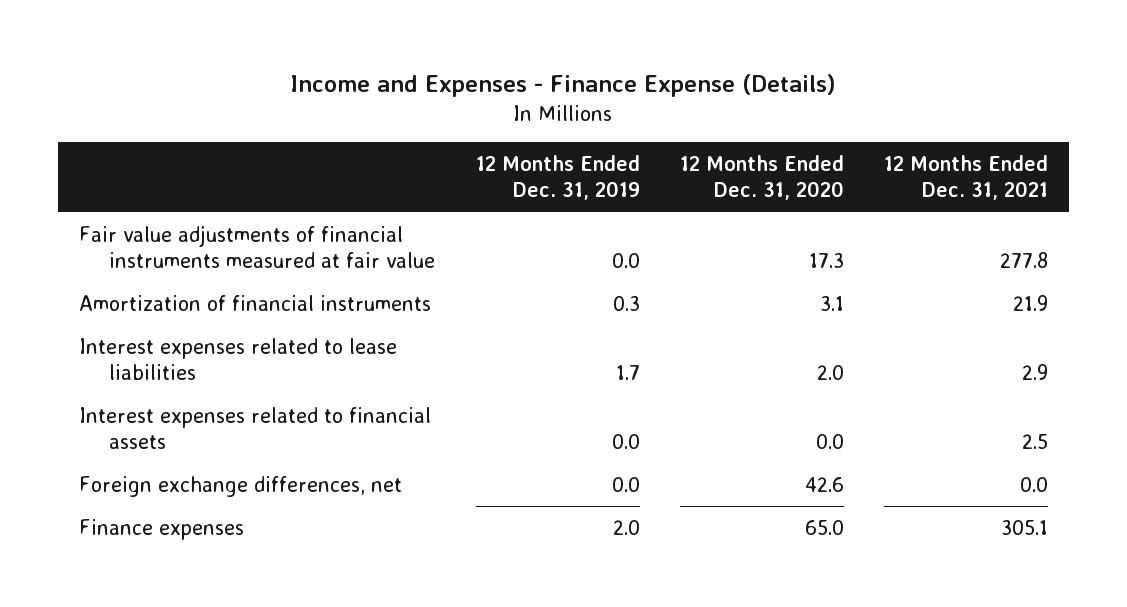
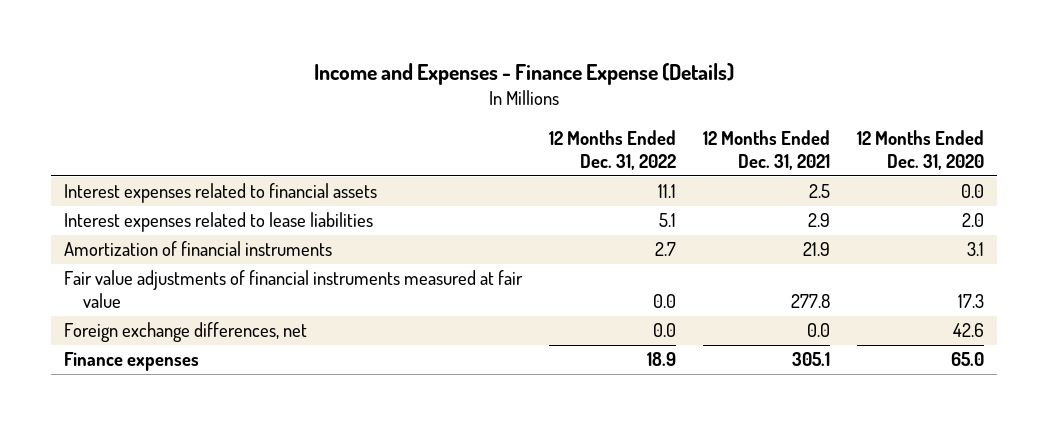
[475,155,640,201] 12 Months Ended Dec. 31, 2019 -> none
none -> [549,130,677,171] 12 Months Ended Dec. 31, 2022
[78,337,397,380] Interest expenses related to lease liabilities -> [64,212,374,233] Interest expenses related to lease liabilities
[78,294,431,311] Amortization of financial instruments -> [64,241,333,257] Amortization of financial instruments
[78,224,436,268] Fair value adjustments of financial instruments measured at fair value -> [64,270,524,309] Fair value adjustments of financial instruments measured at fair value

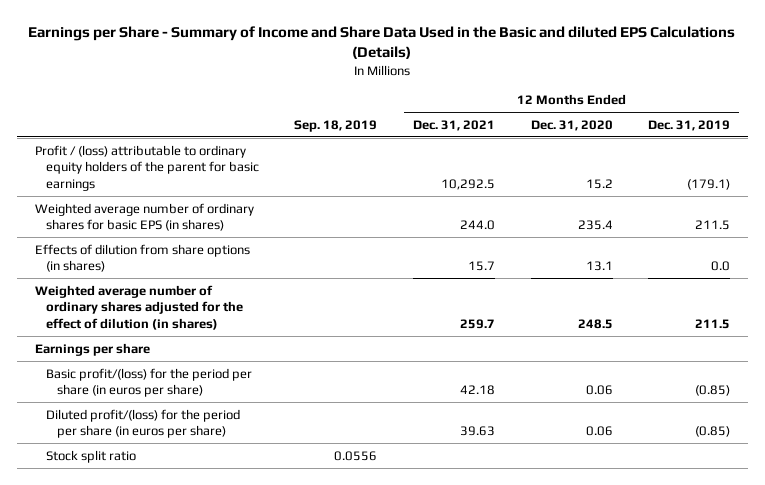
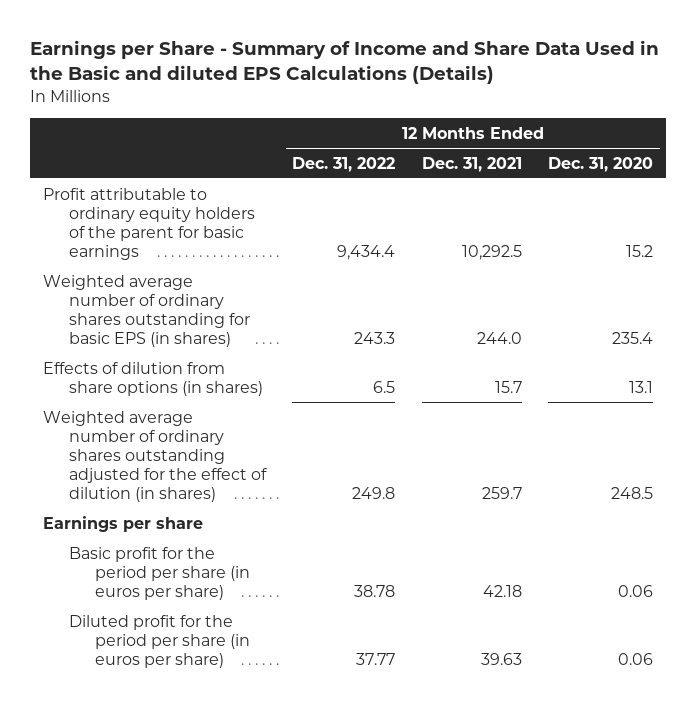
[294,119,378,132] Sep. 18, 2019 -> none
[648,119,731,131] Dec. 31, 2019 -> none
none -> [292,156,396,172] Dec. 31, 2022
[34,144,259,192] Profit / (loss) attributable to ordinary equity holders of the parent for basic earnings -> [43,187,255,260] Profit attributable to ordinary equity holders of the parent for basic earnings
[34,202,254,232] Weighted average number of ordinary shares for basic EPS (in shares) -> [43,274,250,347] Weighted average number of ordinary shares outstanding for basic EPS (in shares)
[34,284,243,331] Weighted average number of ordinary shares adjusted for the effect of dilution (in shares) -> [43,410,267,502] Weighted average number of ordinary shares outstanding adjusted for the effect of dilution (in shares)
[45,449,136,463] Stock split ratio -> none
[45,367,252,398] Basic profit/(loss) for the period per share (in euros per share) -> [68,546,250,600] Basic profit for the period per share (in euros per share)
[45,408,240,439] Diluted profit/(loss) for the period per share (in euros per share) -> [68,614,250,668] Diluted profit for the period per share (in euros per share)

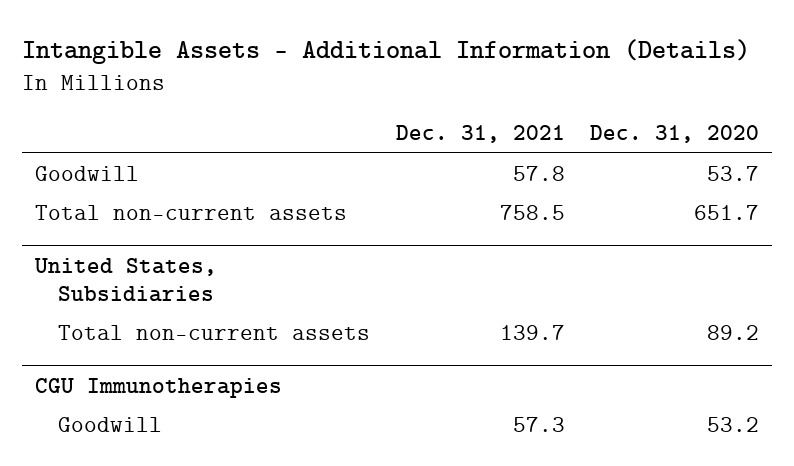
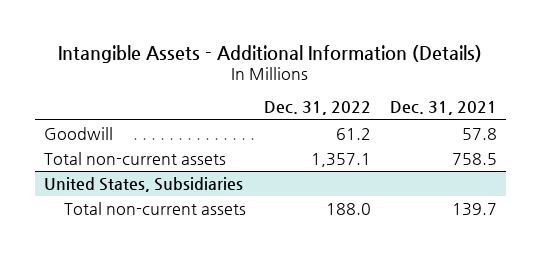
[590,125,760,144] Dec. 31, 2020 -> none
none -> [264,101,372,116] Dec. 31, 2022
[34,377,282,398] CGU Immunotherapies -> none
[57,416,162,432] Goodwill -> none

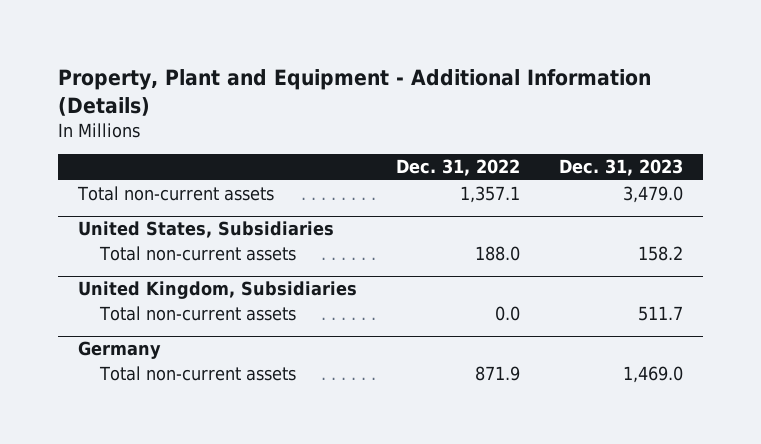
[58,44,483,63] Intangible Assets - Additional Information (Details) -> [58,69,652,116] Property, Plant and Equipment - Additional Information (Details)
[389,101,497,116] Dec. 31, 2021 -> none
none -> [559,159,684,177] Dec. 31, 2023
[44,126,114,140] Goodwill -> none
none -> [77,281,357,300] United Kingdom, Subsidiaries
none -> [98,306,296,322] Total non-current assets
none -> [77,341,161,360] Germany
none -> [98,366,296,382] Total non-current assets

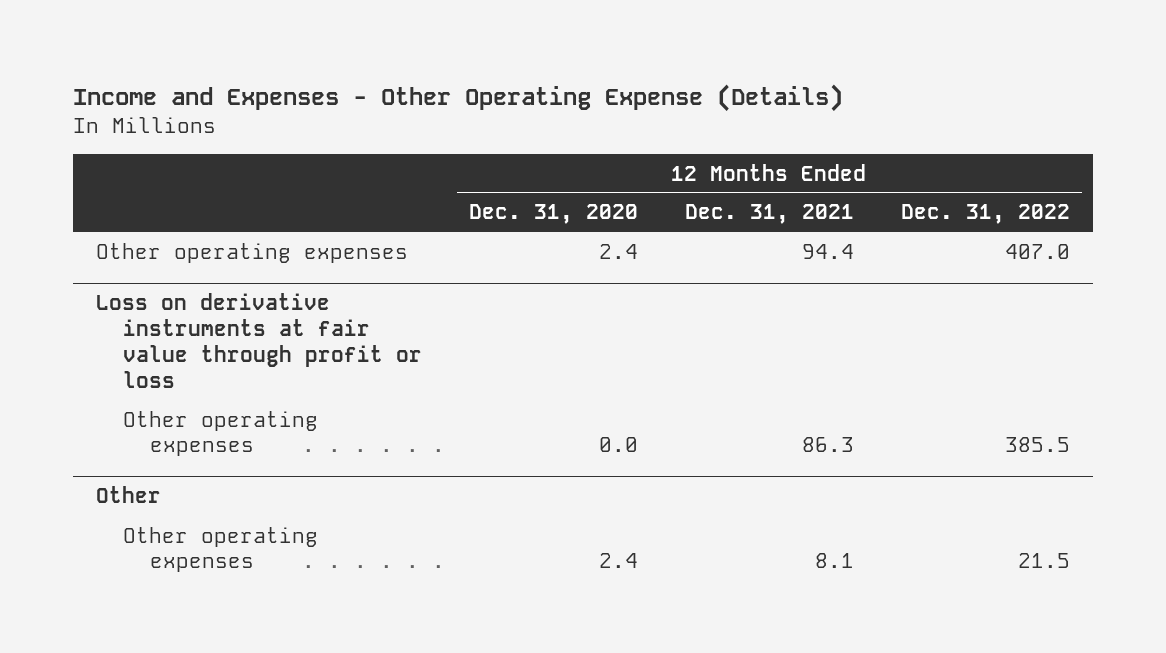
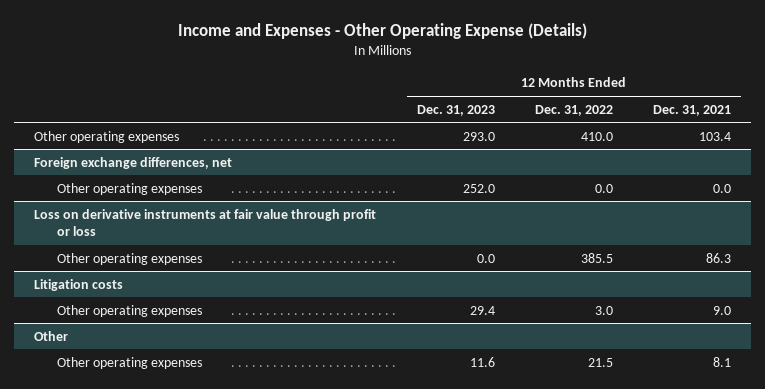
[468,204,638,225] Dec. 31, 2020 -> none
none -> [416,104,495,116] Dec. 31, 2023
[801,243,854,259] 94.4 -> [698,131,731,141] 103.4
[1004,243,1070,259] 407.0 -> [580,131,613,141] 410.0
none -> [34,156,233,169] Foreign exchange differences, net
none -> [56,182,202,195] Other operating expenses
none -> [34,278,124,291] Litigation costs
none -> [56,304,202,317] Other operating expenses

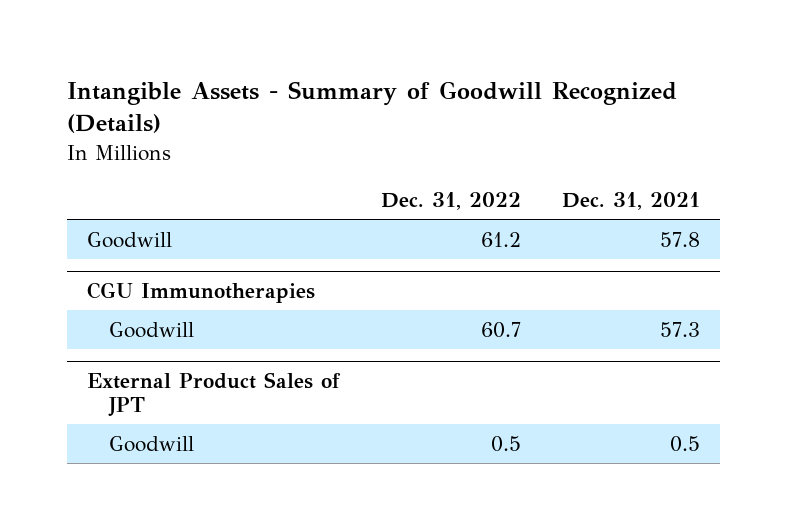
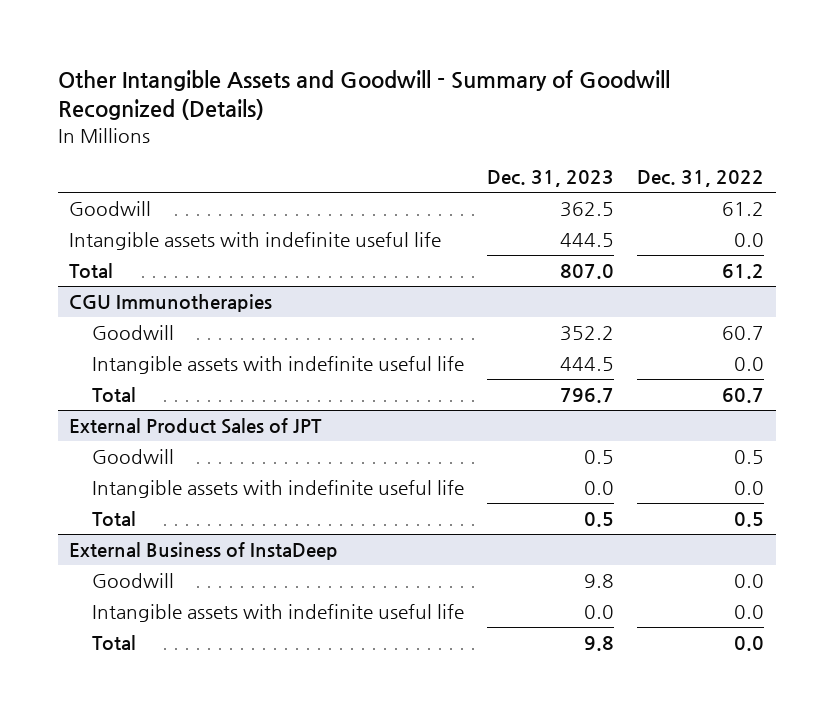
[66,81,677,134] Intangible Assets - Summary of Goodwill Recognized (Details) -> [57,70,670,121] Other Intangible Assets and Goodwill - Summary of Goodwill Recognized (Details)
[562,191,701,210] Dec. 31, 2021 -> none
none -> [487,170,615,188] Dec. 31, 2023
none -> [69,232,442,251] Intangible assets with indefinite useful life
none -> [69,263,114,279] Total
none -> [92,356,465,375] Intangible assets with indefinite useful life
none -> [92,387,137,403] Total
none -> [92,480,465,499] Intangible assets with indefinite useful life
none -> [92,511,137,527] Total
none -> [69,542,339,561] External Business of InstaDeep
none -> [92,573,175,589] Goodwill
none -> [92,604,465,623] Intangible assets with indefinite useful life
none -> [92,635,137,651] Total

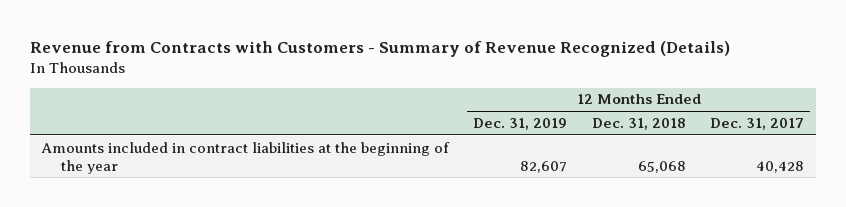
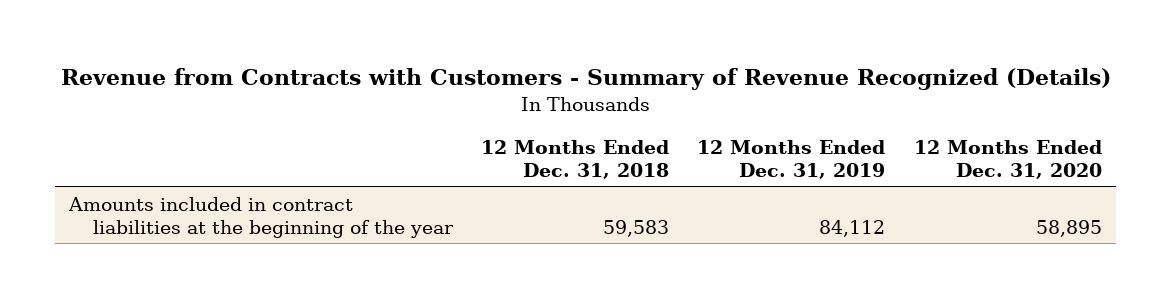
[709,118,804,131] Dec. 31, 2017 -> none
none -> [913,139,1102,179] 12 Months Ended Dec. 31, 2020
[520,160,568,173] 82,607 -> [819,219,886,237] 84,112
[637,160,686,173] 65,068 -> [602,219,669,237] 59,583

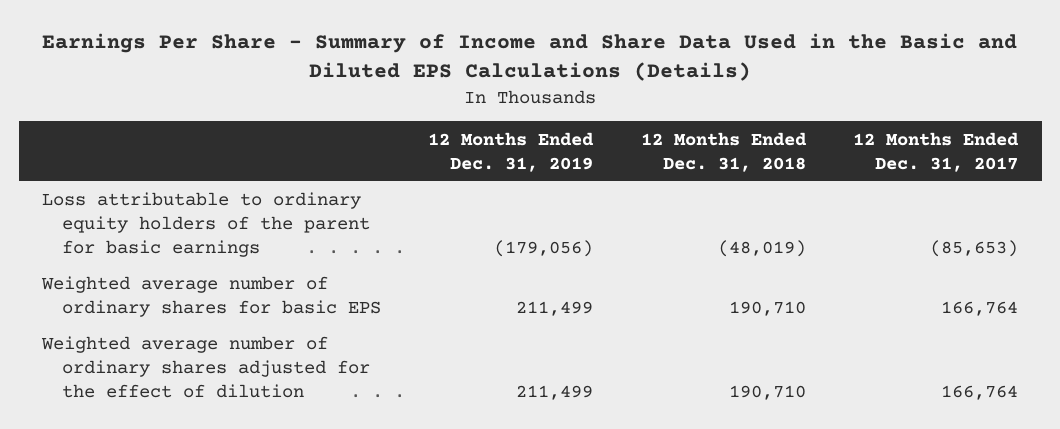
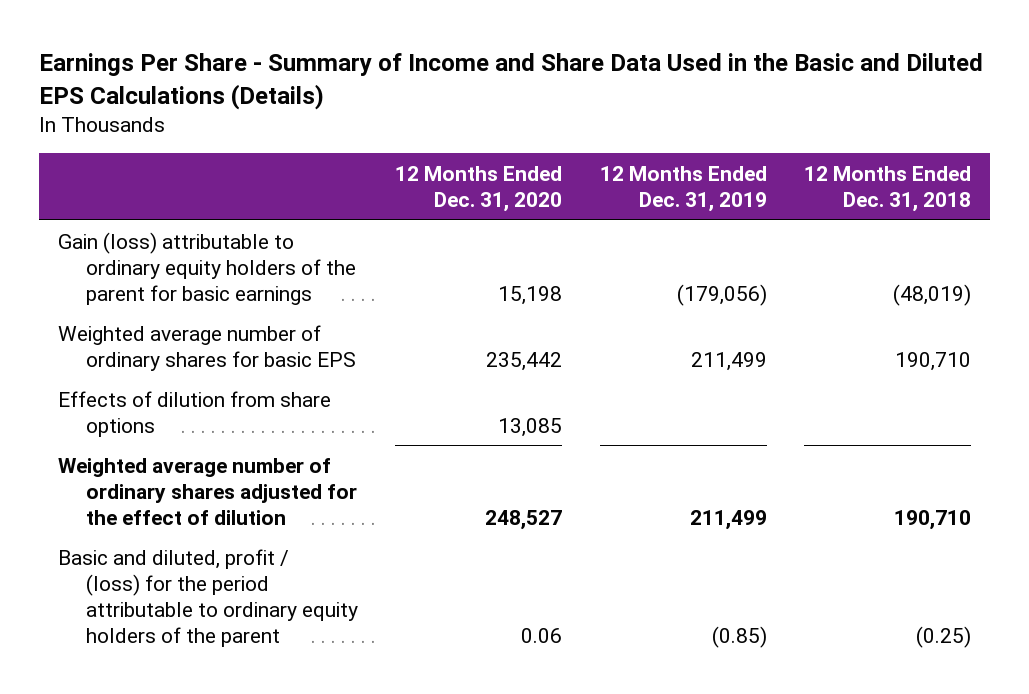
[852,131,1019,172] 12 Months Ended Dec. 31, 2017 -> none
none -> [395,165,563,212] 12 Months Ended Dec. 31, 2020
[42,192,371,258] Loss attributable to ordinary equity holders of the parent for basic earnings -> [57,231,356,305] Gain (loss) attributable to ordinary equity holders of the parent for basic earnings
none -> [57,390,331,437] Effects of dilution from share options
none -> [57,548,358,647] Basic and diluted, profit / (loss) for the period attributable to ordinary equity holders of the parent

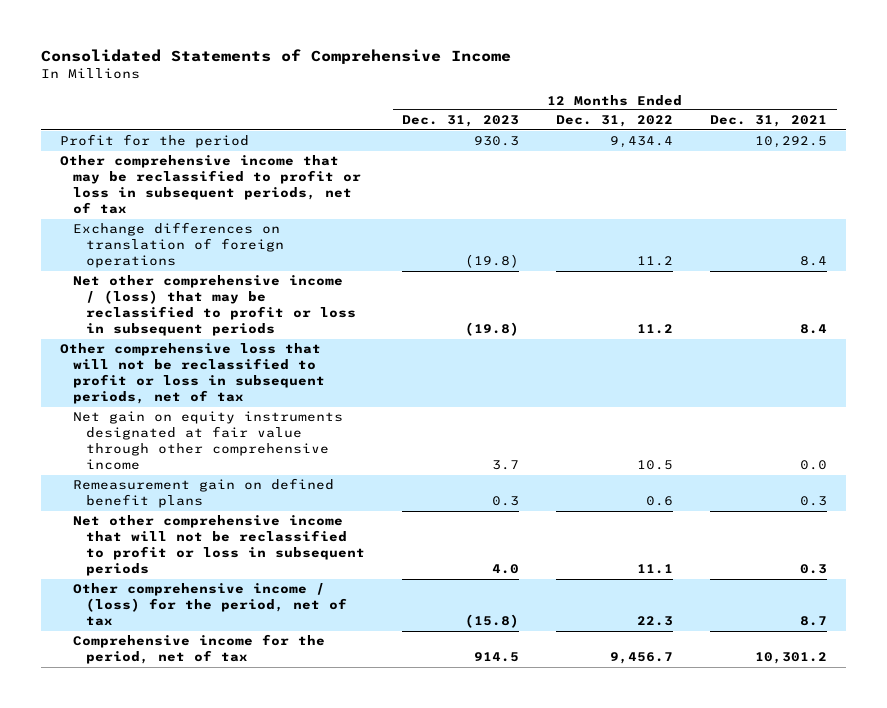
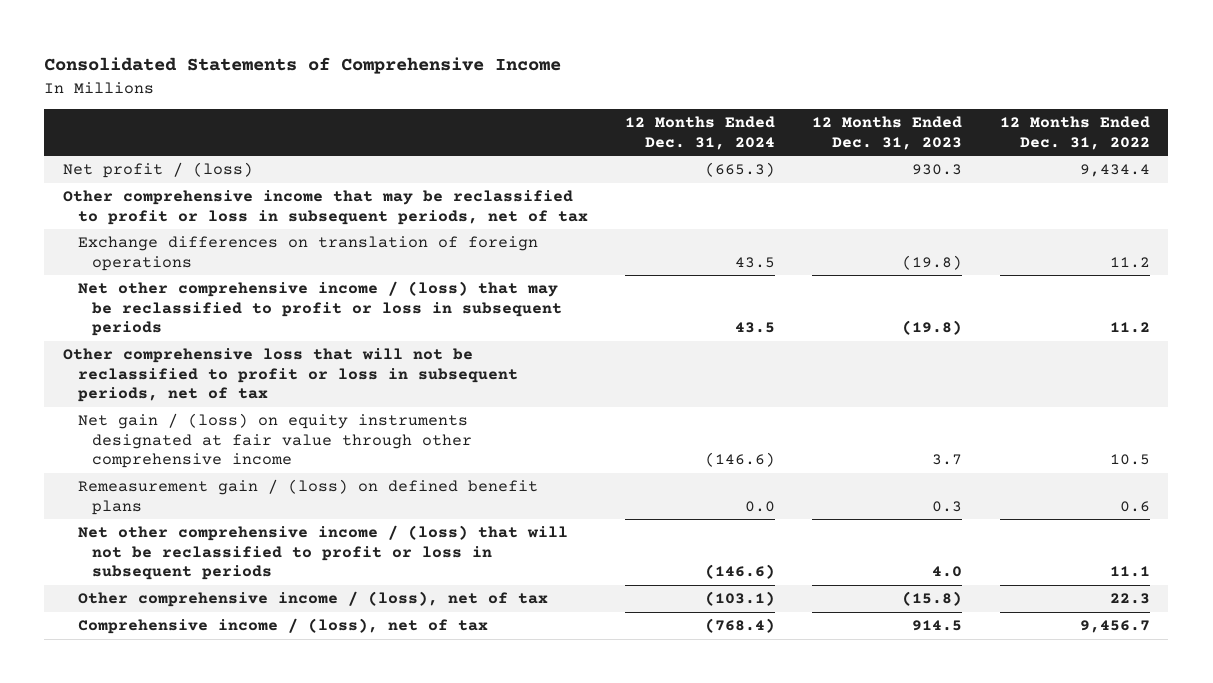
[710,115,828,128] Dec. 31, 2021 -> none
none -> [625,116,776,150] 12 Months Ended Dec. 31, 2024
[59,134,249,149] Profit for the period -> [63,162,254,179] Net profit / (loss)
[72,411,343,471] Net gain on equity instruments designated at fair value through other comprehensive income -> [77,413,473,469] Net gain / (loss) on equity instruments designated at fair value through other comprehensive income
[72,478,334,509] Remeasurement gain on defined benefit plans -> [77,479,538,515] Remeasurement gain / (loss) on defined benefit plans
[72,515,366,577] Net other comprehensive income that will not be reclassified to profit or loss in subsequent periods -> [77,525,568,581] Net other comprehensive income / (loss) that will not be reclassified to profit or loss in subsequent periods
[72,583,348,627] Other comprehensive income / (loss) for the period, net of tax -> [77,591,548,608] Other comprehensive income / (loss), net of tax
[72,634,325,665] Comprehensive income for the period, net of tax -> [77,618,488,635] Comprehensive income / (loss), net of tax

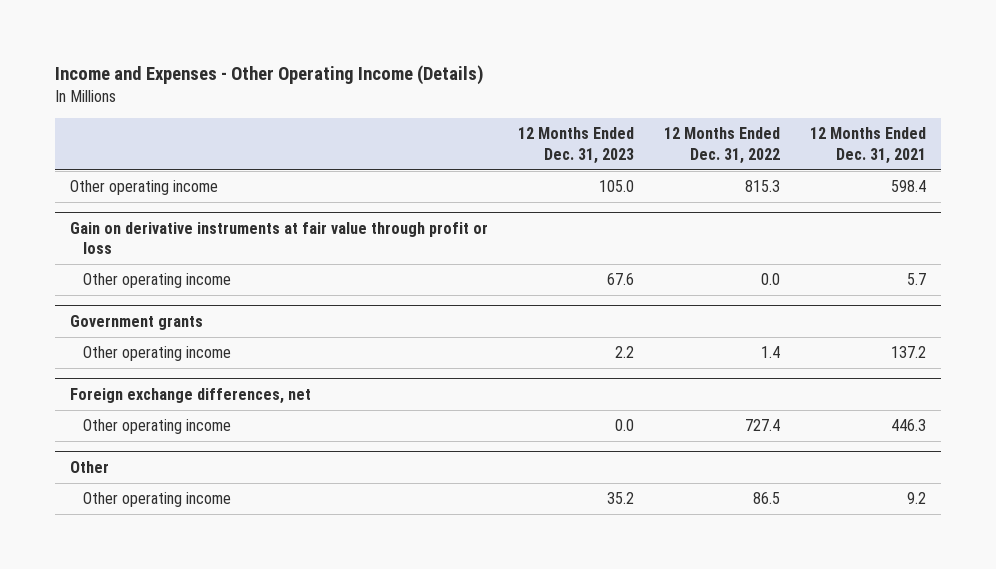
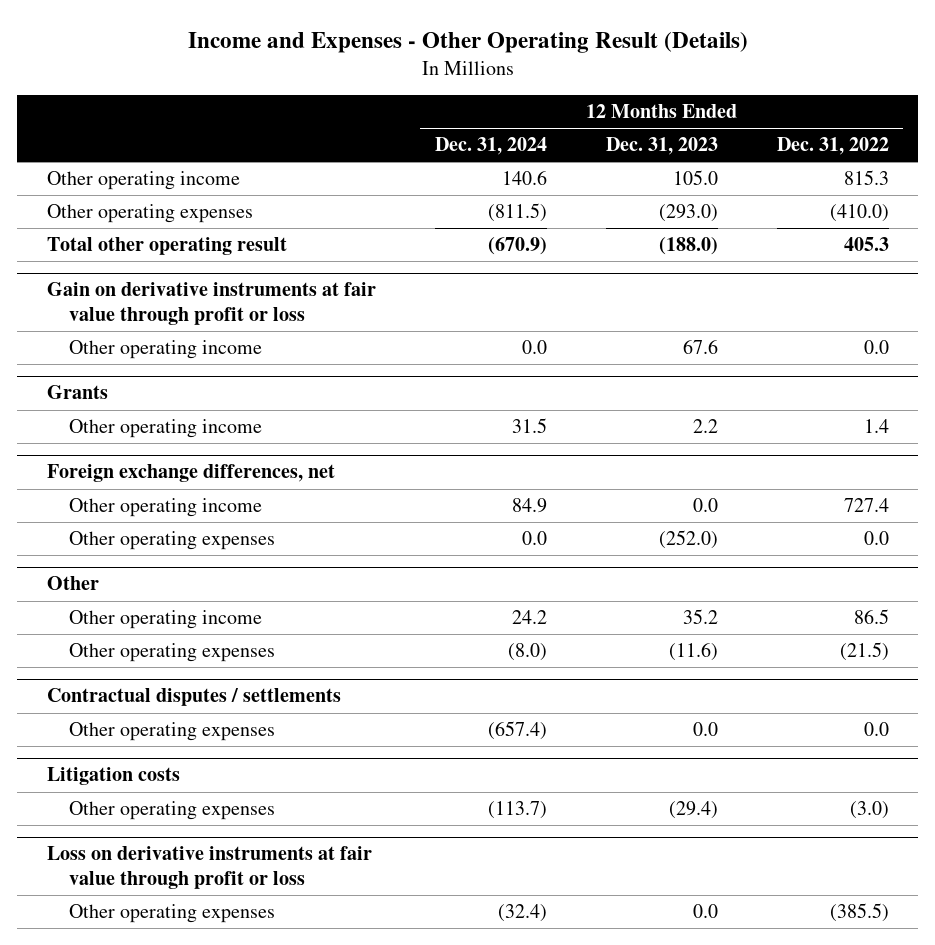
[54,64,484,85] Income and Expenses - Other Operating Income (Details) -> [187,32,748,54] Income and Expenses - Other Operating Result (Details)
[810,126,927,164] 12 Months Ended Dec. 31, 2021 -> none
none -> [434,137,547,156] Dec. 31, 2024
none -> [46,204,253,224] Other operating expenses
none -> [46,237,287,256] Total other operating result
[70,314,204,330] Government grants -> [46,385,108,400] Grants
none -> [68,531,275,551] Other operating expenses
none -> [68,643,275,663] Other operating expenses
none -> [46,688,341,707] Contractual disputes / settlements
none -> [68,722,275,742] Other operating expenses
none -> [46,767,180,786] Litigation costs
none -> [68,801,275,821] Other operating expenses
none -> [46,846,372,890] Loss on derivative instruments at fair value through profit or loss
none -> [68,904,275,924] Other operating expenses

